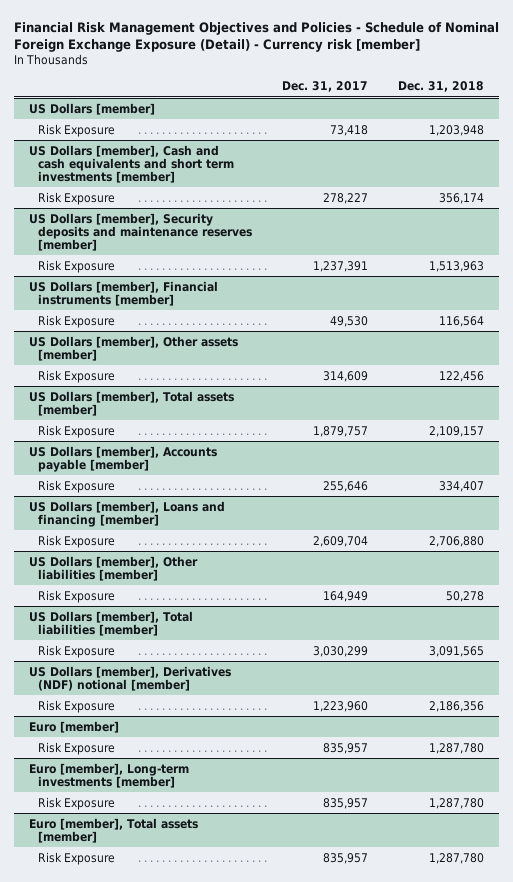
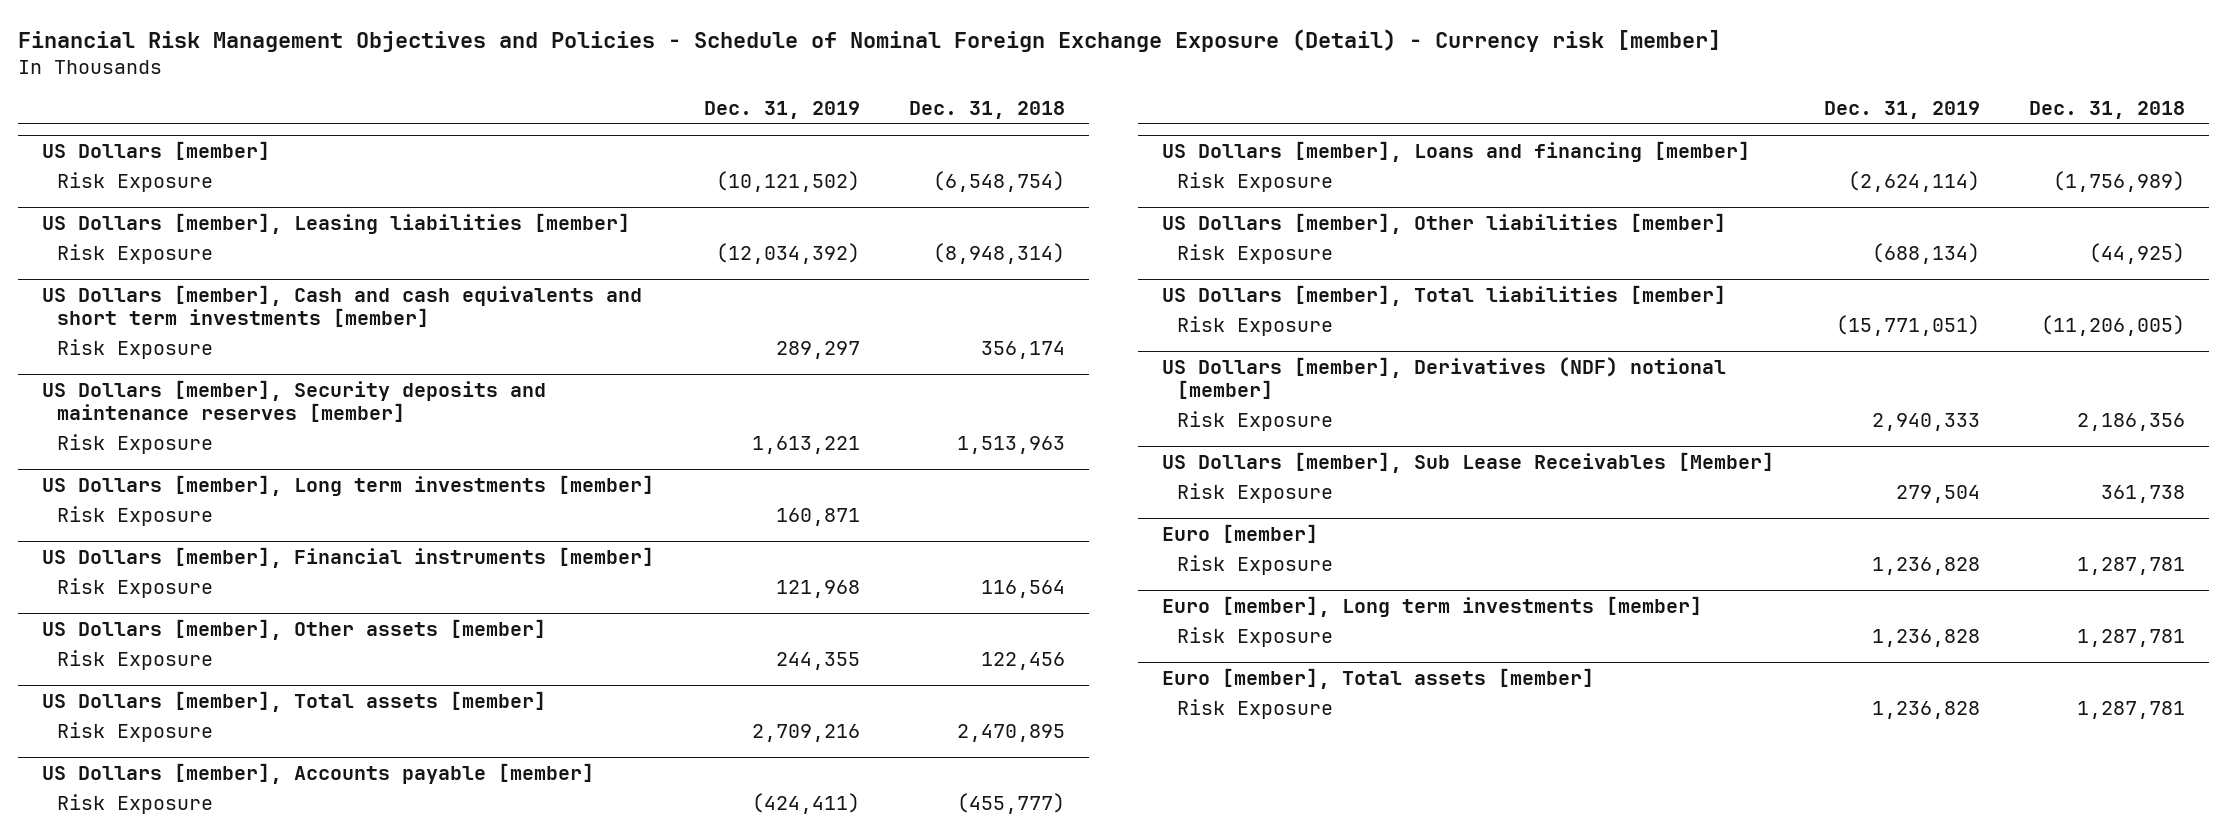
[282,81,369,93] Dec. 31, 2017 -> none
none -> [703,101,860,120] Dec. 31, 2019
[429,124,485,136] 1,203,948 -> [932,171,1065,193] (6,548,754)
none -> [42,212,631,234] US Dollars [member], Leasing liabilities [member]
none -> [57,244,214,265] Risk Exposure
none -> [42,474,655,496] US Dollars [member], Long term investments [member]
none -> [57,506,214,527] Risk Exposure
[429,425,485,437] 2,109,157 -> [956,724,1065,743] 2,470,895
[439,480,485,492] 334,407 -> [956,793,1065,815] (455,777)
[429,535,485,547] 2,706,880 -> [2052,171,2185,193] (1,756,989)
[446,590,485,602] 50,278 -> [2088,243,2185,265] (44,925)
[429,645,485,657] 3,091,565 -> [2040,315,2185,337] (11,206,005)
none -> [1162,451,1775,473] US Dollars [member], Sub Lease Receivables [Member]
none -> [1177,483,1334,504] Risk Exposure
[429,742,485,754] 1,287,780 -> [2076,557,2185,576] 1,287,781
[29,762,190,788] Euro [member], Long-term investments [member] -> [1162,595,1703,617] Euro [member], Long term investments [member]
[429,797,485,809] 1,287,780 -> [2076,629,2185,648] 1,287,781
[429,852,485,864] 1,287,780 -> [2076,701,2185,720] 1,287,781

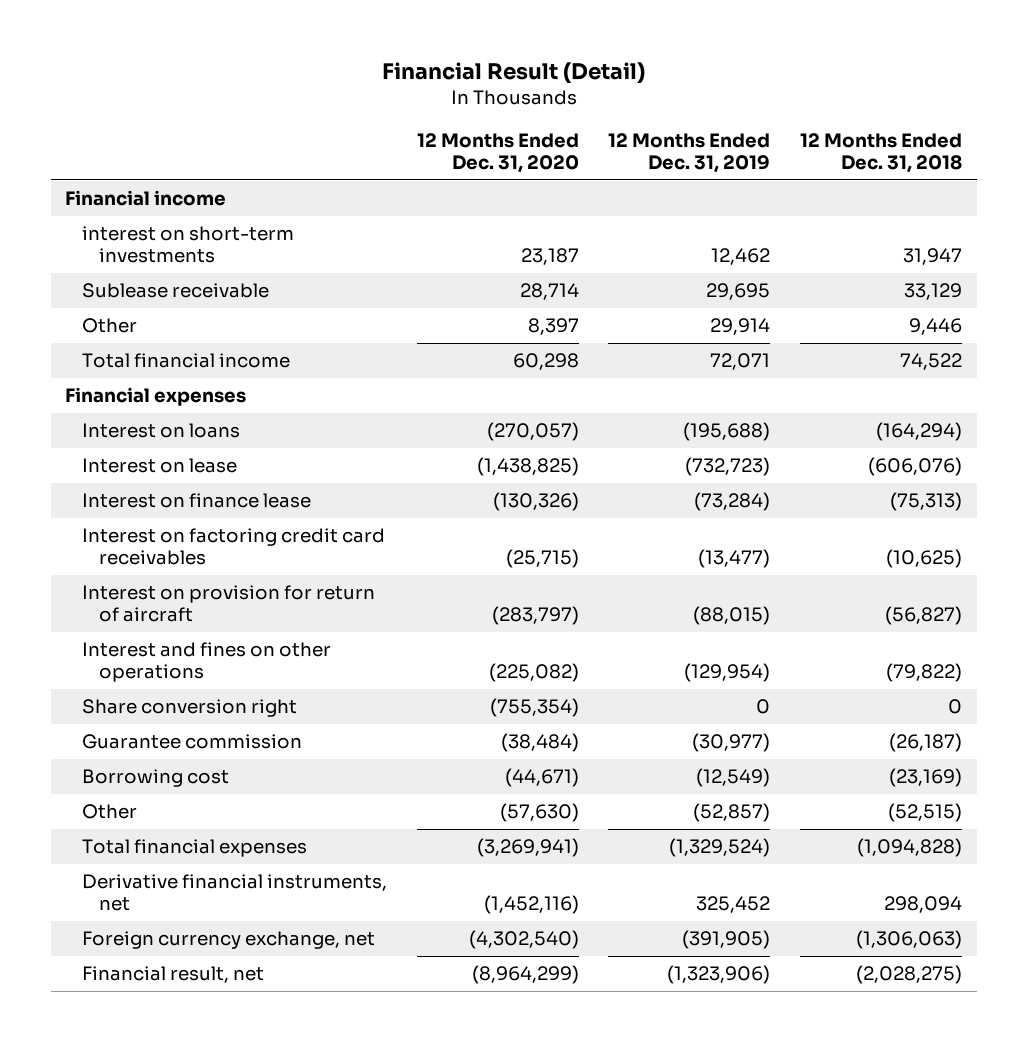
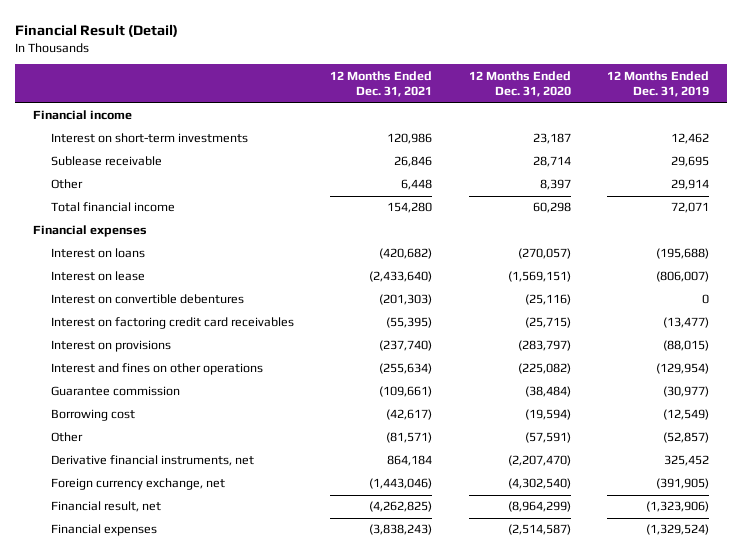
[799,133,962,174] 12 Months Ended Dec. 31, 2018 -> none
none -> [330,70,433,98] 12 Months Ended Dec. 31, 2021
[82,226,295,264] interest on short-term investments -> [50,133,248,144] Interest on short-term investments
[476,457,579,477] (1,438,825) -> [507,271,571,283] (1,569,151)
[685,457,771,477] (732,723) -> [655,271,709,283] (806,007)
[82,493,312,509] Interest on finance lease -> [50,294,244,305] Interest on convertible debentures
[492,492,579,512] (130,326) -> [524,294,571,306] (25,116)
[694,492,771,512] (73,284) -> [701,294,709,305] 0
[82,585,376,623] Interest on provision for return of aircraft -> [50,340,171,353] Interest on provisions
[82,699,298,718] Share conversion right -> none
[82,839,308,858] Total financial expenses -> none
[504,768,579,788] (44,671) -> [524,409,571,421] (19,594)
[499,803,579,823] (57,630) -> [524,432,571,444] (57,591)
[483,895,579,915] (1,452,116) -> [507,455,571,467] (2,207,470)
none -> [50,524,157,537] Financial expenses

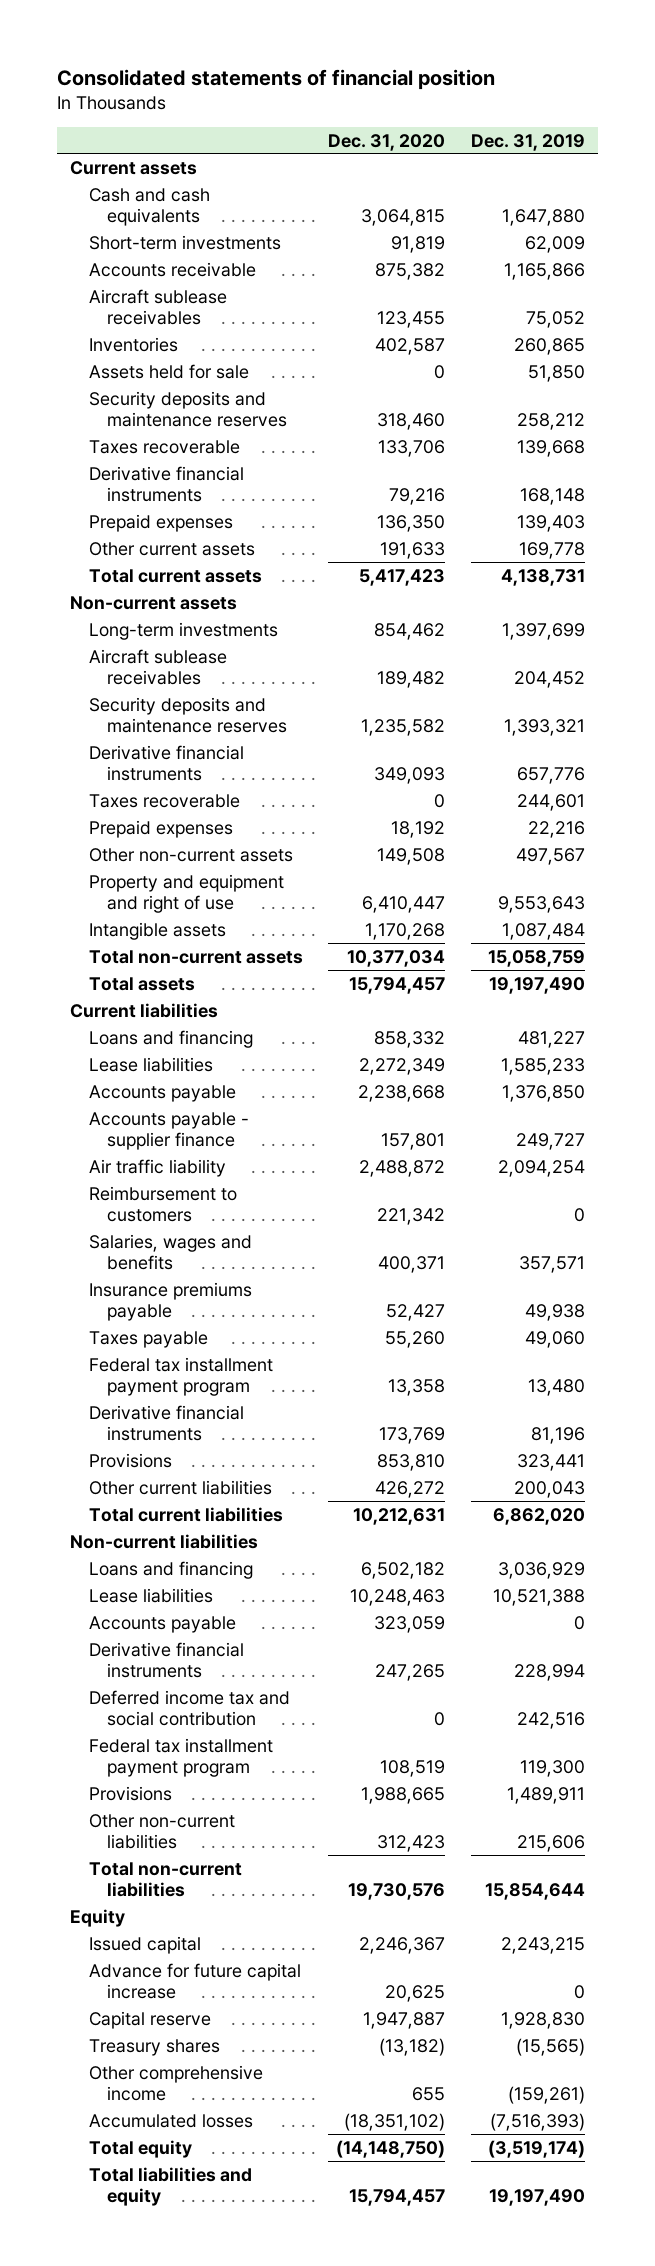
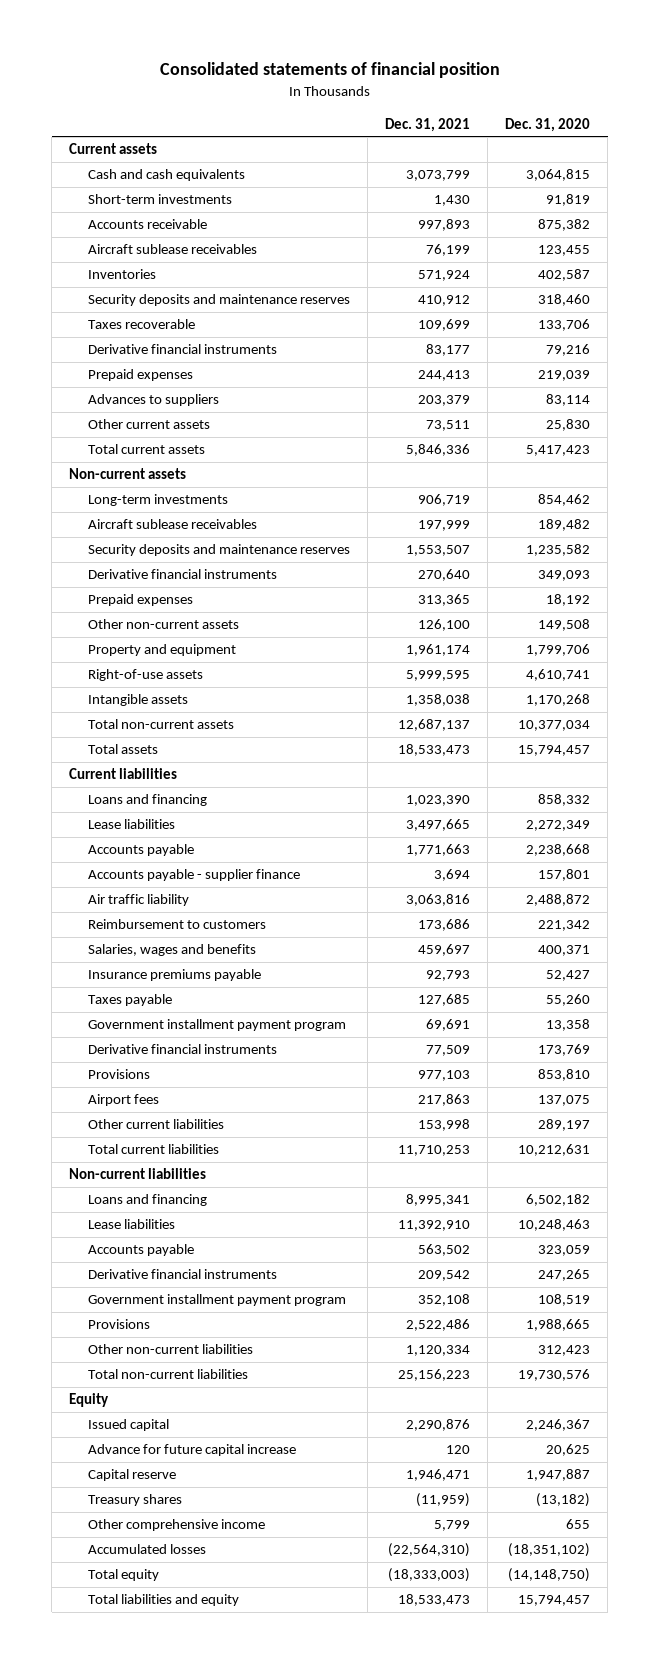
[471,133,586,151] Dec. 31, 2019 -> none
none -> [384,117,470,132] Dec. 31, 2021
[88,363,249,379] Assets held for sale -> none
[377,514,446,532] 136,350 -> [538,370,591,382] 219,039
none -> [87,394,219,407] Advances to suppliers
[380,541,446,559] 191,633 -> [546,419,591,432] 25,830
[88,793,240,808] Taxes recoverable -> none
[88,873,284,914] Property and equipment and right of use -> [87,644,236,657] Property and equipment
[362,896,446,914] 6,410,447 -> [526,644,591,657] 1,799,706
none -> [87,669,203,682] Right-of-use assets
[88,1356,273,1397] Federal tax installment payment program -> [87,1019,346,1032] Government installment payment program
none -> [87,1094,159,1107] Airport fees
[375,1480,446,1498] 426,272 -> [538,1119,591,1132] 289,197
[88,1689,290,1727] Deferred income tax and social contribution -> none
[88,1737,273,1778] Federal tax installment payment program -> [87,1294,346,1307] Government installment payment program

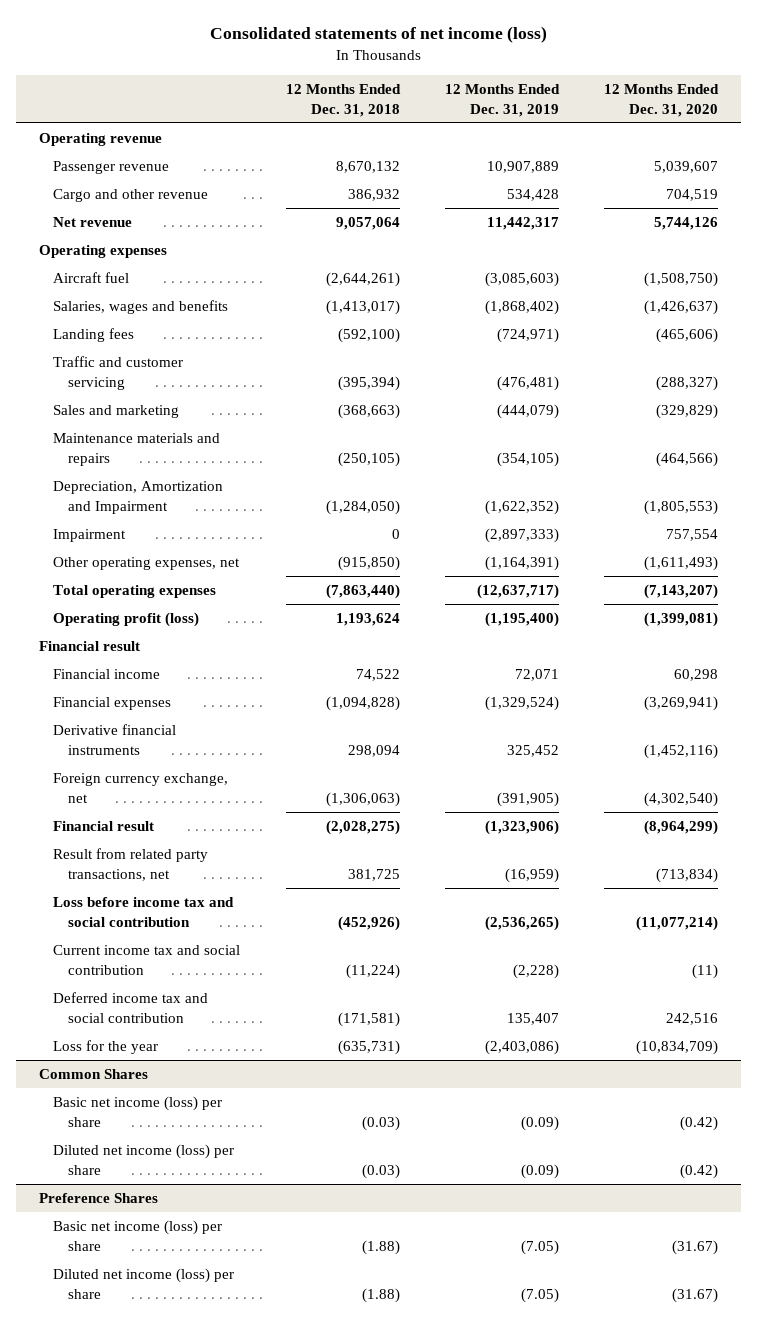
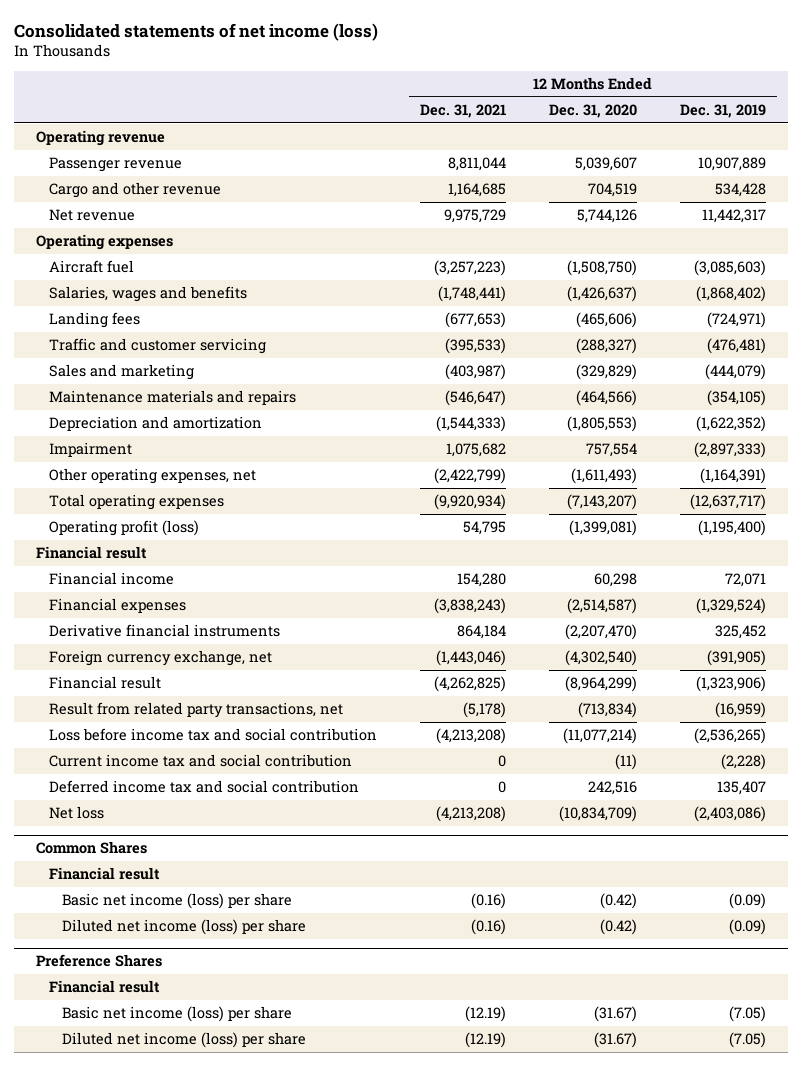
[285,84,401,117] 12 Months Ended Dec. 31, 2018 -> none
none -> [419,103,506,118] Dec. 31, 2021
[53,481,224,514] Depreciation, Amortization and Impairment -> [48,416,262,432] Depreciation and amortization
[644,696,719,712] (3,269,941) -> [566,598,637,615] (2,514,587)
[644,743,719,759] (1,452,116) -> [564,624,637,641] (2,207,470)
[53,1040,159,1055] Loss for the year -> [48,806,104,820] Net loss
none -> [48,867,160,881] Financial result
none -> [48,980,160,994] Financial result

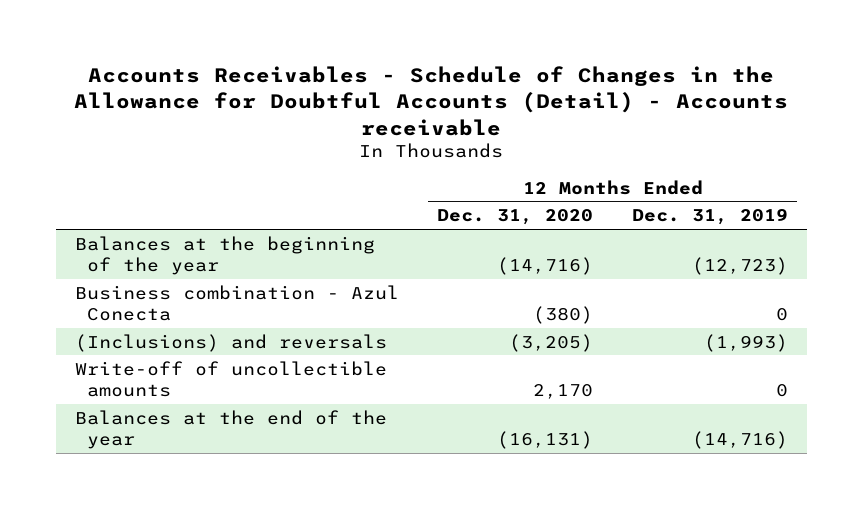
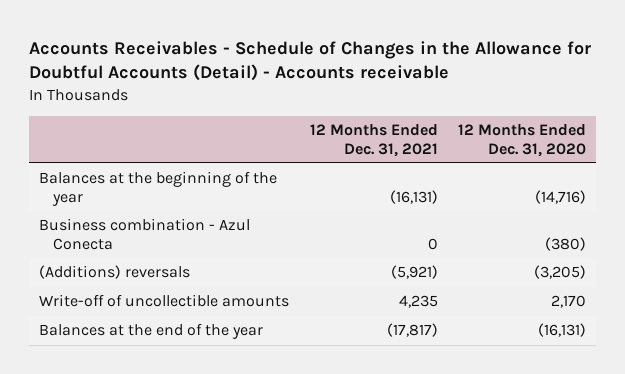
[631,208,788,226] Dec. 31, 2019 -> none
none -> [309,123,438,157] 12 Months Ended Dec. 31, 2021
[75,333,388,352] (Inclusions) and reversals -> [39,265,191,280] (Additions) reversals

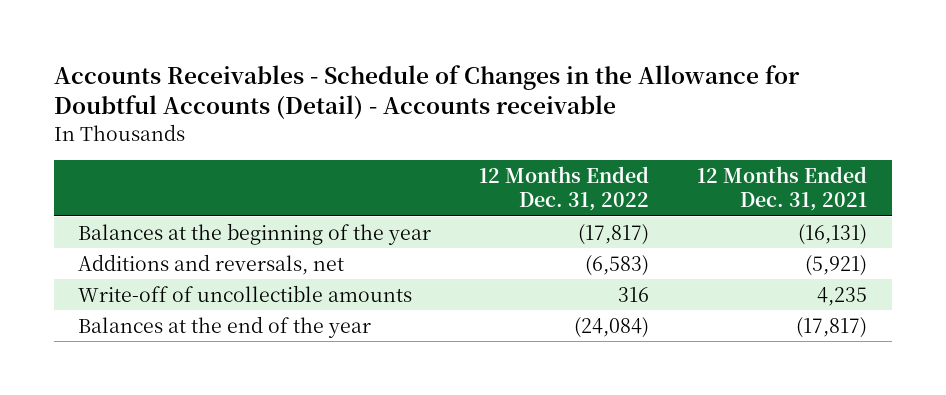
[458,123,587,157] 12 Months Ended Dec. 31, 2020 -> none
none -> [479,165,650,211] 12 Months Ended Dec. 31, 2022
[39,218,251,250] Business combination - Azul Conecta -> none
[39,265,191,280] (Additions) reversals -> [78,253,345,275] Additions and reversals, net

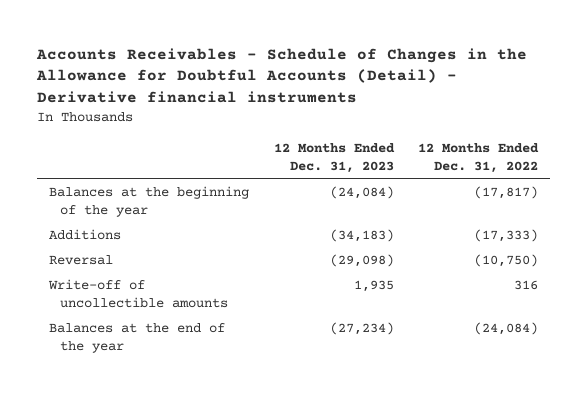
[53,65,800,120] Accounts Receivables - Schedule of Changes in the Allowance for Doubtful Accounts (Detail) - Accounts receivable -> [35,47,527,104] Accounts Receivables - Schedule of Changes in the Allowance for Doubtful Accounts (Detail) - Derivative financial instruments
[697,165,868,211] 12 Months Ended Dec. 31, 2021 -> none
none -> [273,142,395,173] 12 Months Ended Dec. 31, 2023
[78,253,345,275] Additions and reversals, net -> [49,228,122,240] Additions
[585,254,650,276] (6,583) -> [474,228,539,242] (17,333)
none -> [49,254,114,265] Reversal

